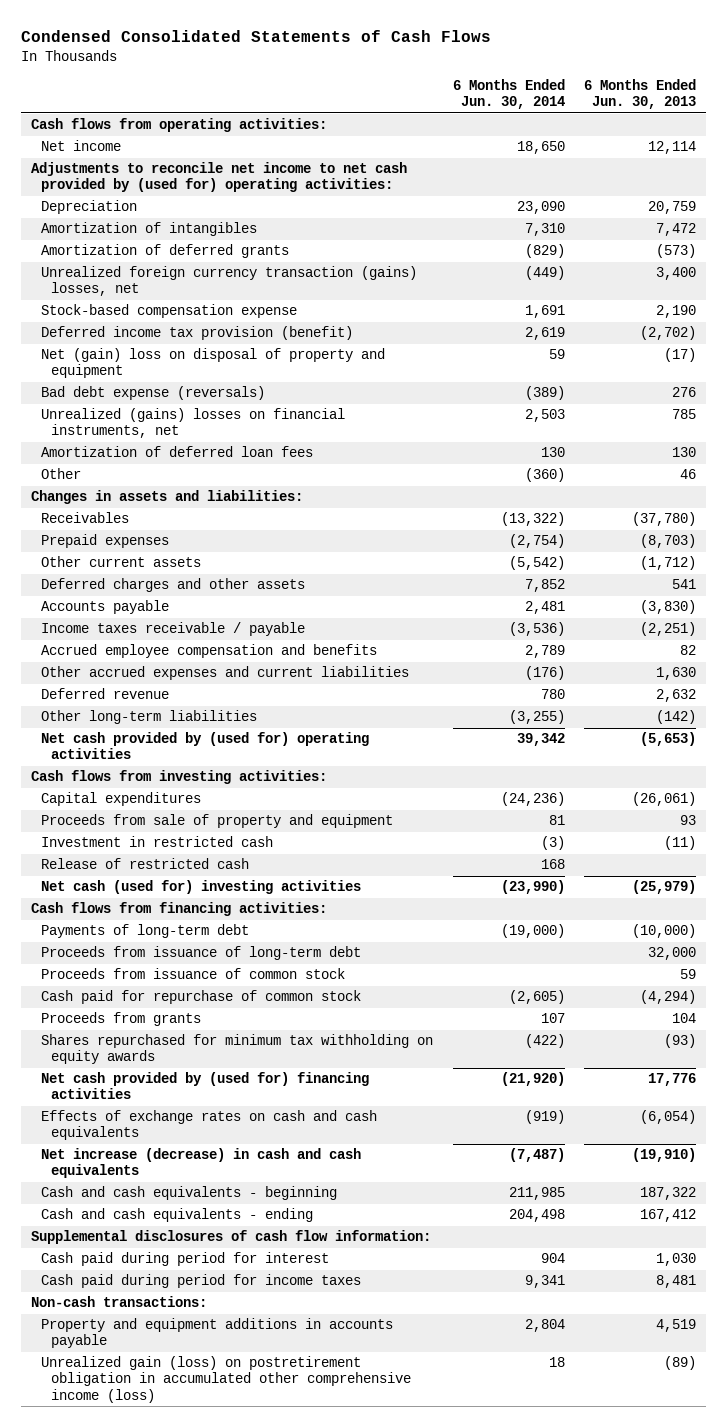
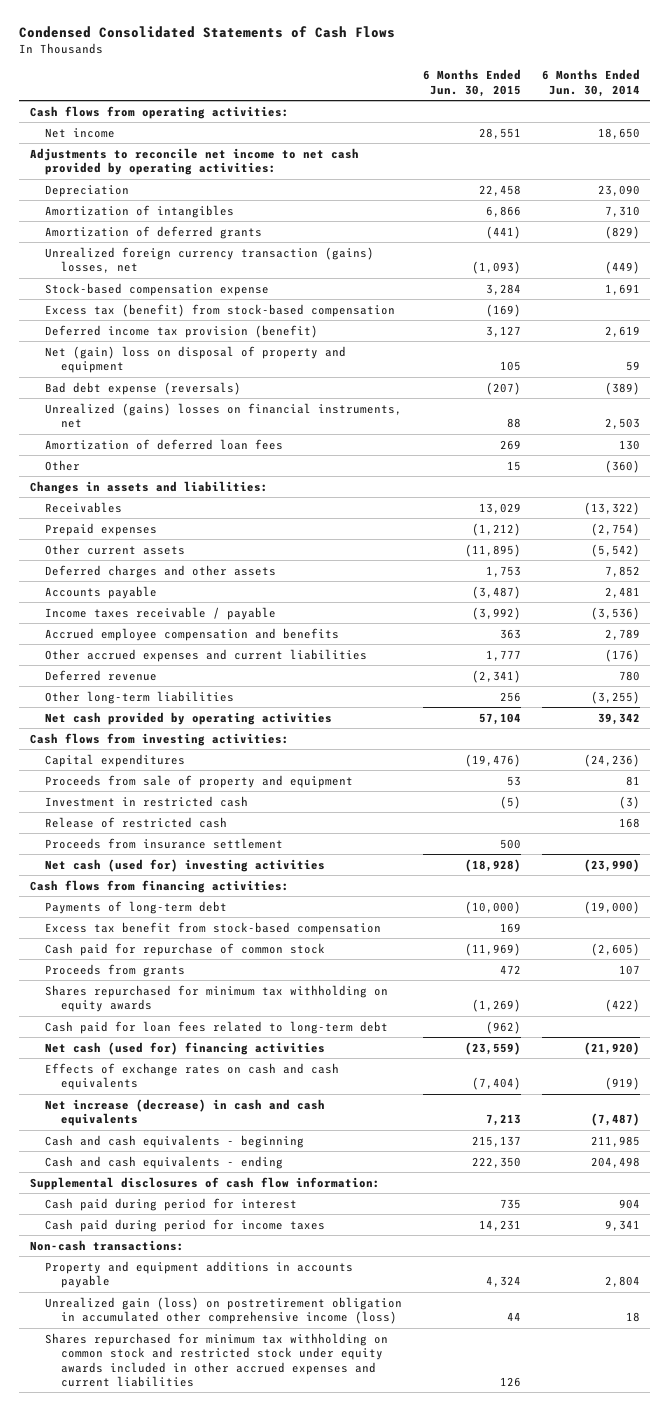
[584,79,697,110] 6 Months Ended Jun. 30, 2013 -> none
none -> [423,69,522,97] 6 Months Ended Jun. 30, 2015
[30,162,407,193] Adjustments to reconcile net income to net cash provided by (used for) operating activities: -> [29,147,359,176] Adjustments to reconcile net income to net cash provided by operating activities:
none -> [45,303,396,317] Excess tax (benefit) from stock-based compensation
[41,732,370,760] Net cash provided by (used for) operating activities -> [45,711,333,725] Net cash provided by operating activities
none -> [45,837,284,849] Proceeds from insurance settlement
[41,946,362,961] Proceeds from issuance of long-term debt -> none
[41,968,346,980] Proceeds from issuance of common stock -> none
none -> [45,921,382,935] Excess tax benefit from stock-based compensation
none -> [45,1020,389,1034] Cash paid for loan fees related to long-term debt
[41,1072,370,1100] Net cash provided by (used for) financing activities -> [45,1041,326,1055] Net cash (used for) financing activities
none -> [45,1332,389,1387] Shares repurchased for minimum tax withholding on common stock and restricted stock under equity awards included in other accrued expenses and current liabilities

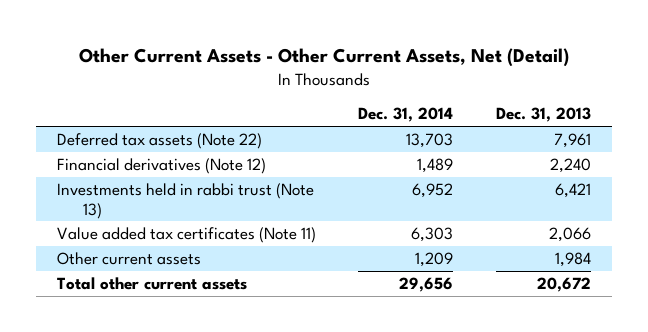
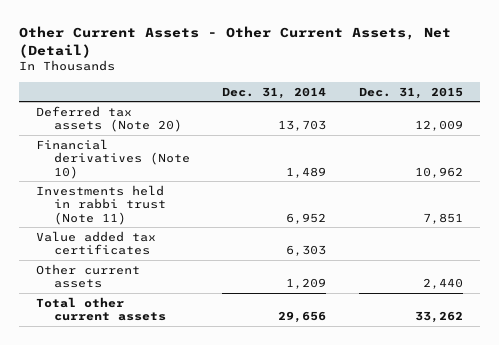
[495,107,591,123] Dec. 31, 2013 -> none
none -> [359,86,464,99] Dec. 31, 2015
[57,132,263,149] Deferred tax assets (Note 22) -> [35,105,182,133] Deferred tax assets (Note 20)
[57,157,267,174] Financial derivatives (Note 12) -> [35,138,190,179] Financial derivatives (Note 10)
[57,182,315,219] Investments held in rabbi trust (Note 13) -> [35,184,166,225] Investments held in rabbi trust (Note 11)
[57,226,317,243] Value added tax certificates (Note 11) -> [35,230,156,256] Value added tax certificates

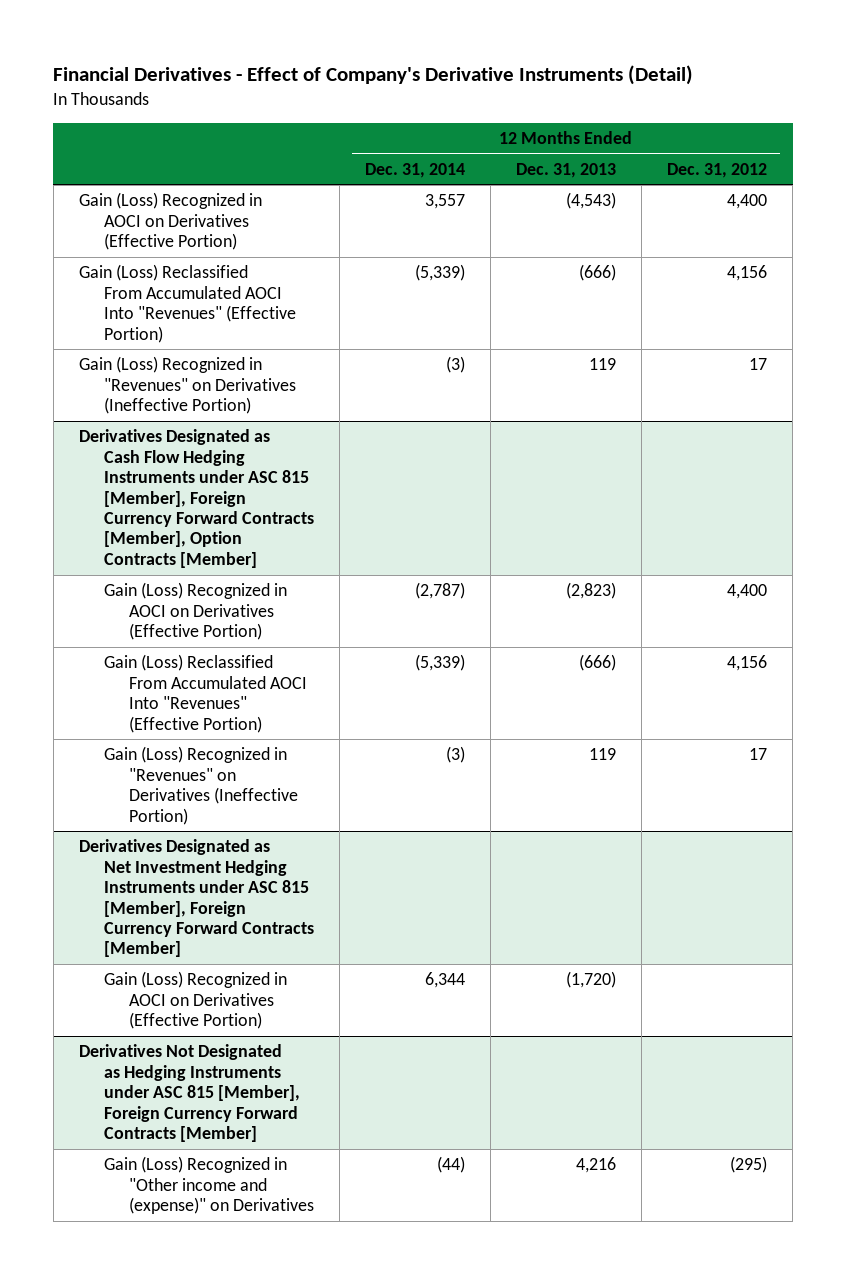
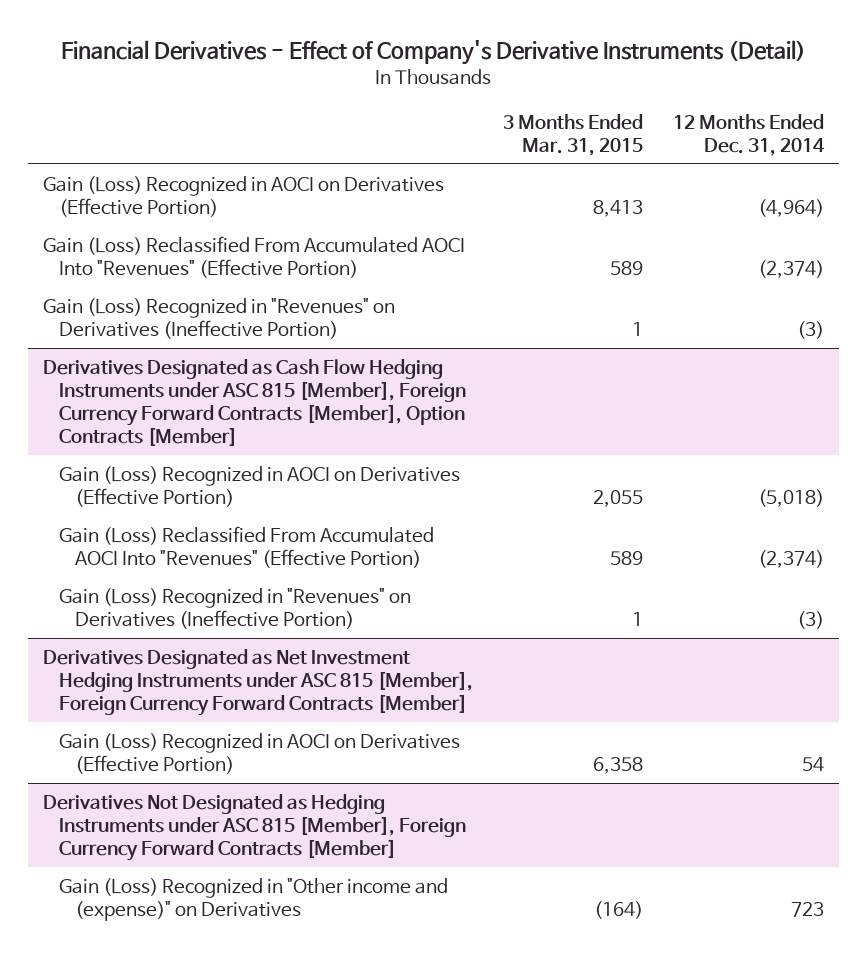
[516,162,617,178] Dec. 31, 2013 -> none
[667,162,768,178] Dec. 31, 2012 -> none
none -> [502,113,643,156] 3 Months Ended Mar. 31, 2015
[424,194,465,210] 3,557 -> [757,198,824,217] (4,964)
[414,264,465,282] (5,339) -> [757,259,824,278] (2,374)
[414,582,465,600] (2,787) -> [757,488,824,507] (5,018)
[414,654,465,672] (5,339) -> [757,549,824,568] (2,374)
[424,972,465,989] 6,344 -> [801,756,824,771] 54
[436,1156,465,1174] (44) -> [790,901,824,917] 723

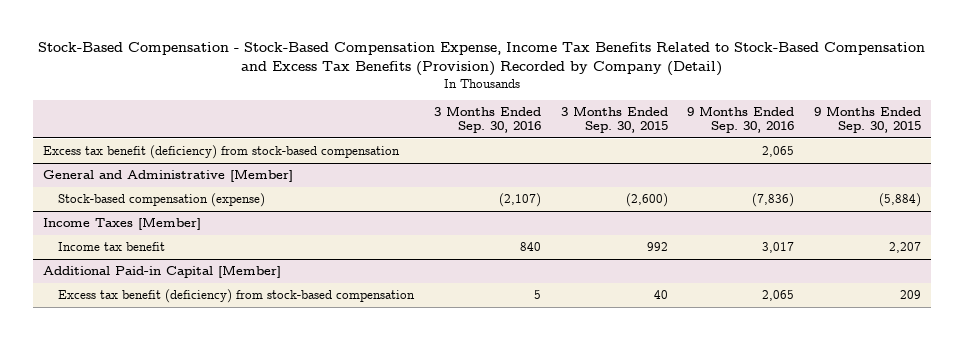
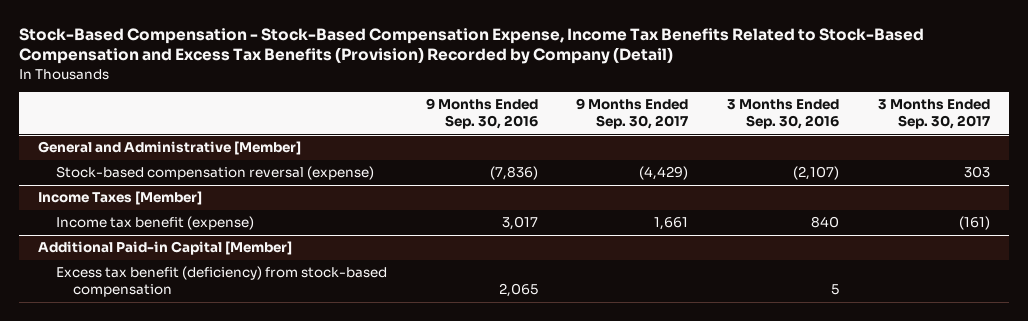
[560,105,668,134] 3 Months Ended Sep. 30, 2015 -> none
[813,105,921,134] 9 Months Ended Sep. 30, 2015 -> none
none -> [576,98,689,130] 9 Months Ended Sep. 30, 2017
none -> [877,99,990,130] 3 Months Ended Sep. 30, 2017
[42,145,400,160] Excess tax benefit (deficiency) from stock-based compensation -> none
[58,193,266,208] Stock-based compensation (expense) -> [55,166,374,181] Stock-based compensation reversal (expense)
[58,242,166,252] Income tax benefit -> [55,216,254,231] Income tax benefit (expense)

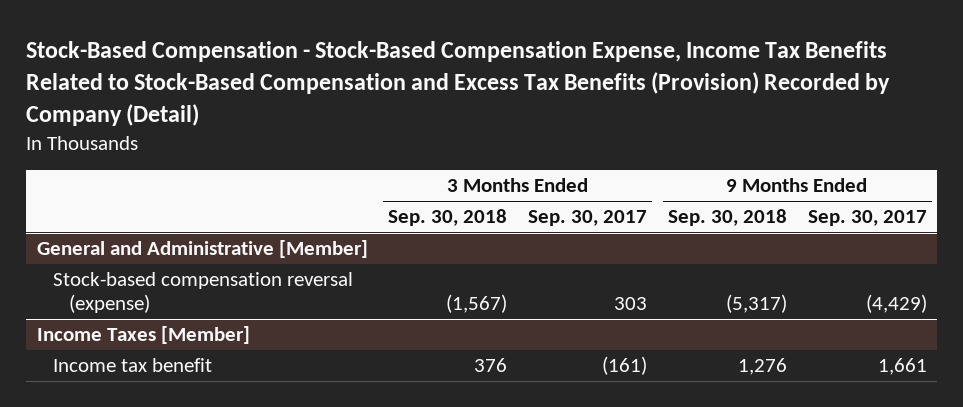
[425,98,538,130] 9 Months Ended Sep. 30, 2016 -> none
[726,99,839,130] 3 Months Ended Sep. 30, 2016 -> none
none -> [388,209,508,227] Sep. 30, 2018
none -> [667,209,787,227] Sep. 30, 2018
[38,241,293,256] Additional Paid-in Capital [Member] -> none
[55,266,387,298] Excess tax benefit (deficiency) from stock-based compensation -> none
[55,216,254,231] Income tax benefit (expense) -> [52,358,212,373] Income tax benefit

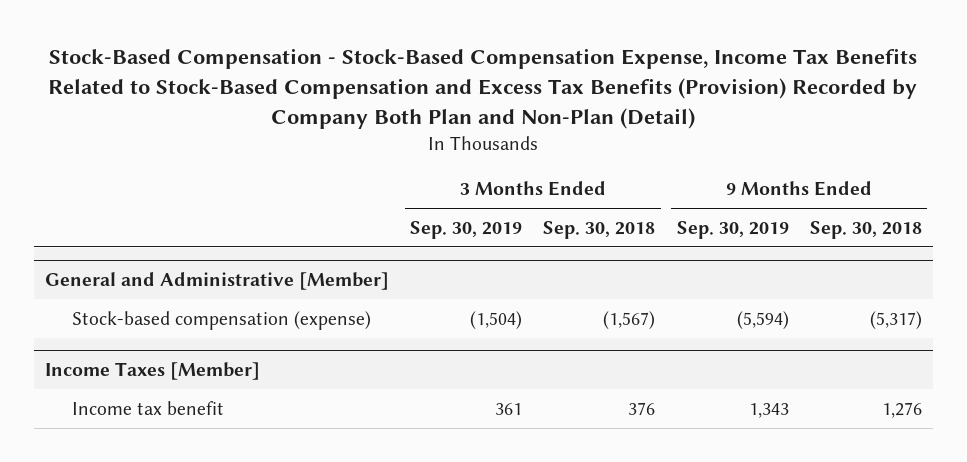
[26,41,891,126] Stock-Based Compensation - Stock-Based Compensation Expense, Income Tax Benefits Related to Stock-Based Compensation and Excess Tax Benefits (Provision) Recorded by Company (Detail) -> [48,47,918,129] Stock-Based Compensation - Stock-Based Compensation Expense, Income Tax Benefits Related to Stock-Based Compensation and Excess Tax Benefits (Provision) Recorded by Company Both Plan and Non-Plan (Detail)
[528,210,648,227] Sep. 30, 2017 -> none
[807,210,927,227] Sep. 30, 2017 -> none
none -> [410,220,523,239] Sep. 30, 2019
none -> [676,220,789,239] Sep. 30, 2019
[52,272,353,314] Stock-based compensation reversal (expense) -> [71,310,371,330] Stock-based compensation (expense)

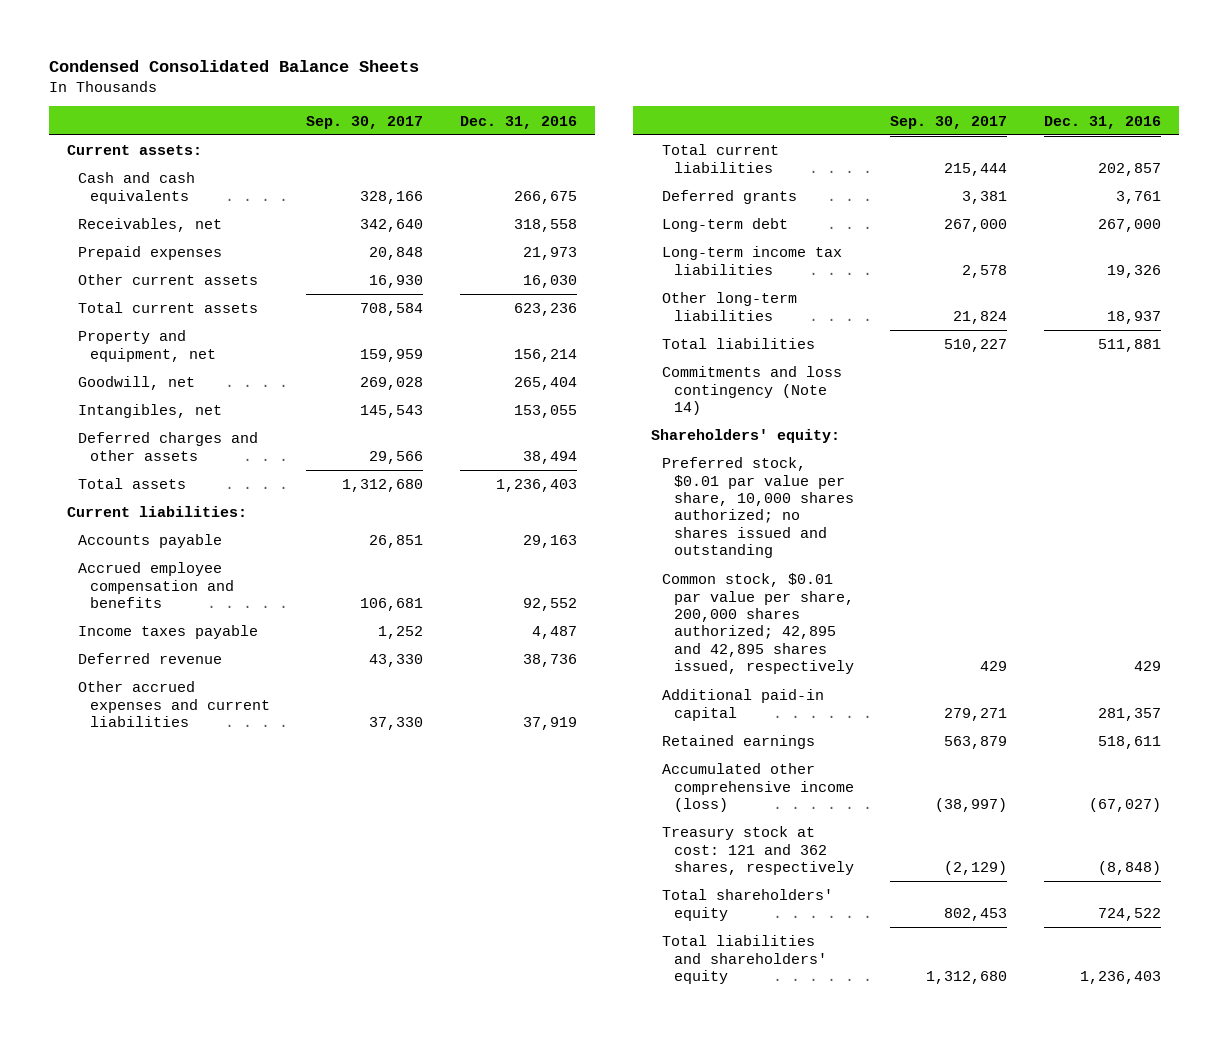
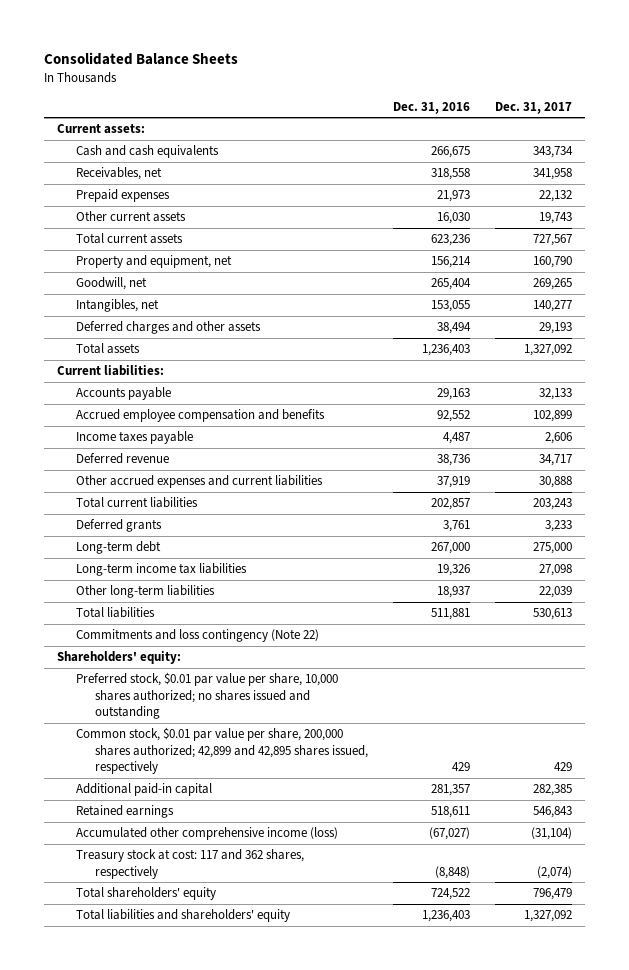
[48,59,419,72] Condensed Consolidated Balance Sheets -> [43,52,238,66] Consolidated Balance Sheets
[306,115,424,129] Sep. 30, 2017 -> none
none -> [495,101,573,114] Dec. 31, 2017
[662,366,843,415] Commitments and loss contingency (Note 14) -> [75,629,319,643] Commitments and loss contingency (Note 22)
[662,573,854,675] Common stock, $0.01 par value per share, 200,000 shares authorized; 42,895 and 42,895 shares issued, respectively -> [75,727,368,774] Common stock, $0.01 par value per share, 200,000 shares authorized; 42,899 and 42,895 shares issued, respectively
[662,826,854,875] Treasury stock at cost: 121 and 362 shares, respectively -> [75,849,304,879] Treasury stock at cost: 117 and 362 shares, respectively

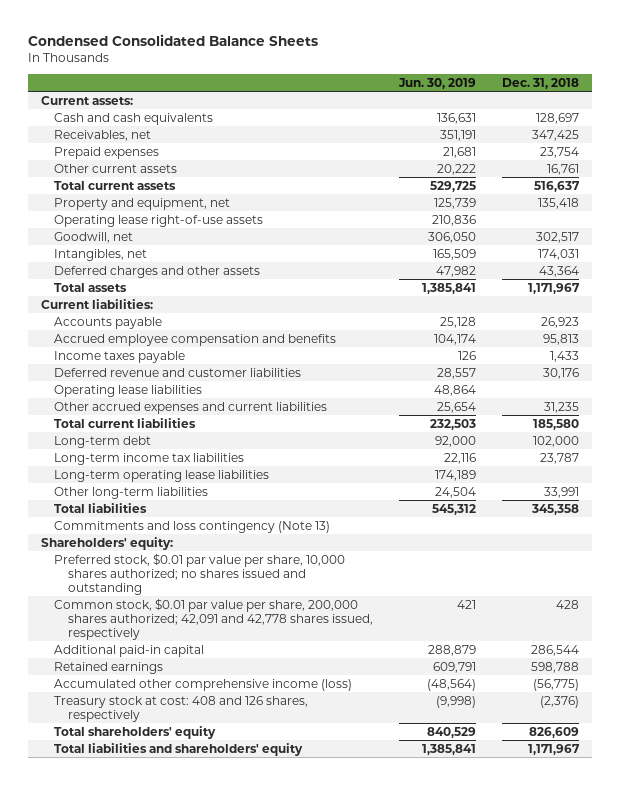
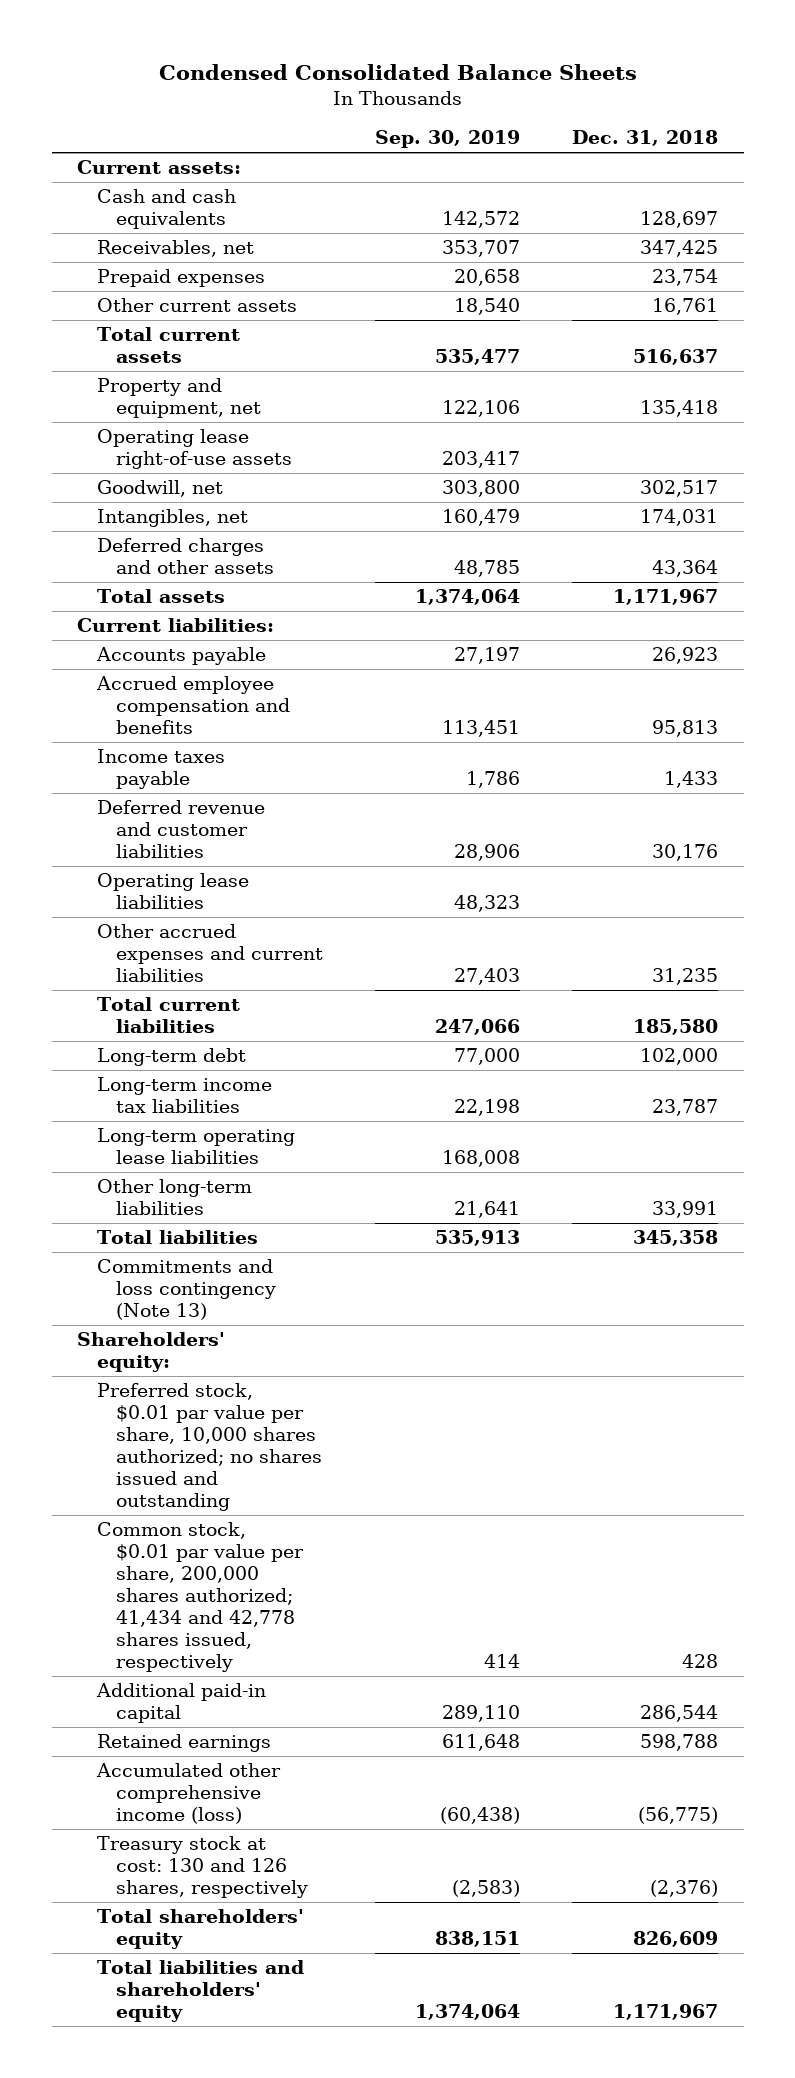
[398,77,477,89] Jun. 30, 2019 -> none
none -> [374,130,520,149] Sep. 30, 2019
[54,597,374,640] Common stock, $0.01 par value per share, 200,000 shares authorized; 42,091 and 42,778 shares issued, respectively -> [96,1522,305,1672] Common stock, $0.01 par value per share, 200,000 shares authorized; 41,434 and 42,778 shares issued, respectively
[54,695,309,722] Treasury stock at cost: 408 and 126 shares, respectively -> [96,1836,309,1899] Treasury stock at cost: 130 and 126 shares, respectively

